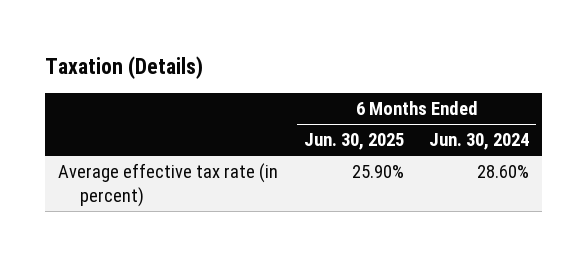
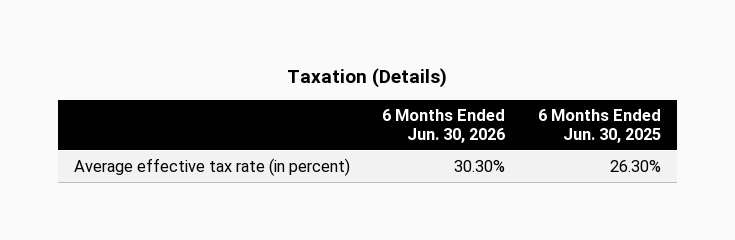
[429,133,530,151] Jun. 30, 2024 -> none
none -> [382,108,506,144] 6 Months Ended Jun. 30, 2026
[351,165,404,179] 25.90% -> [610,160,662,173] 26.30%

